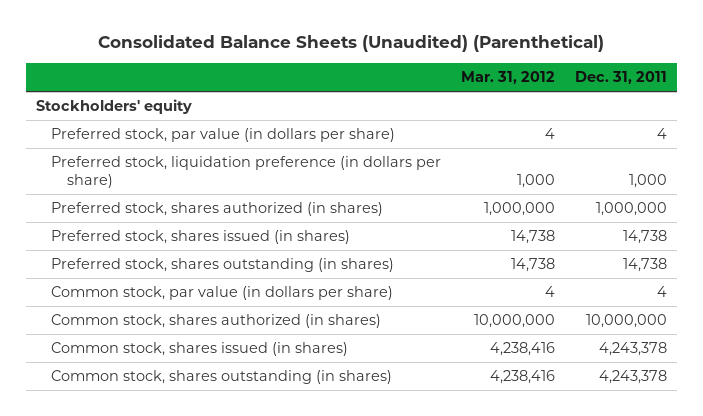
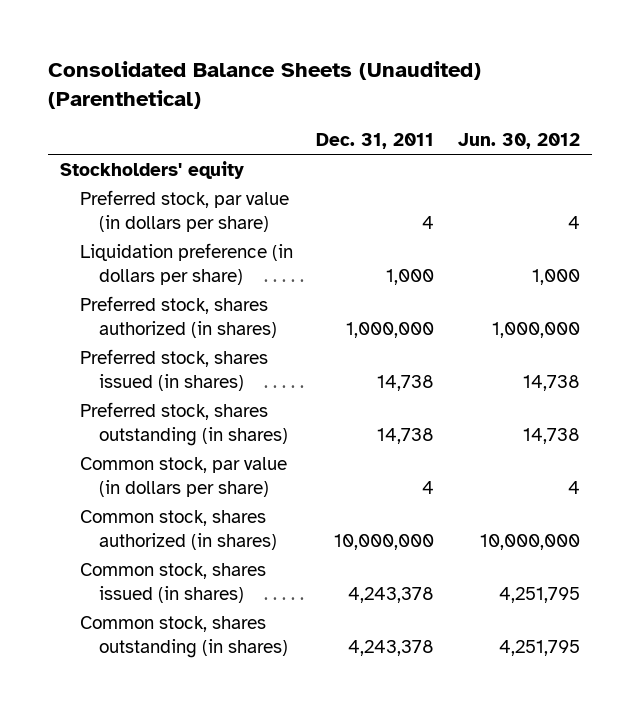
[461,71,556,85] Mar. 31, 2012 -> none
none -> [457,133,580,150] Jun. 30, 2012
[51,156,442,188] Preferred stock, liquidation preference (in dollars per share) -> [79,242,293,285] Liquidation preference (in dollars per share)

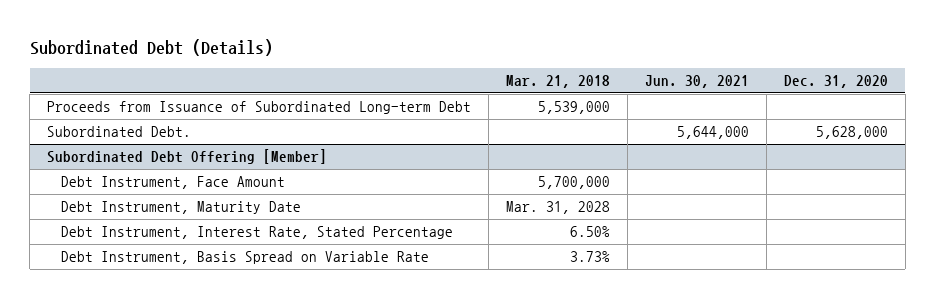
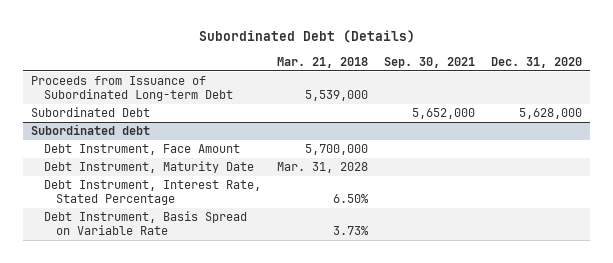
[645,75,750,89] Jun. 30, 2021 -> none
none -> [383,56,475,68] Sep. 30, 2021
[47,126,192,138] Subordinated Debt. -> [31,107,151,118] Subordinated Debt
[47,149,328,165] Subordinated Debt Offering [Member] -> [31,124,151,136] Subordinated debt

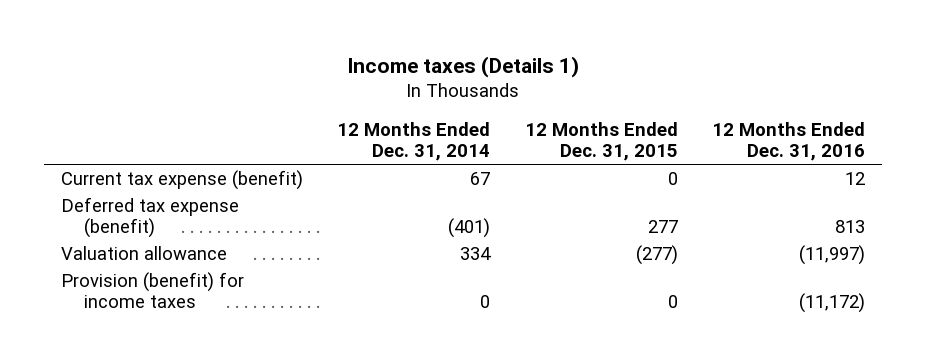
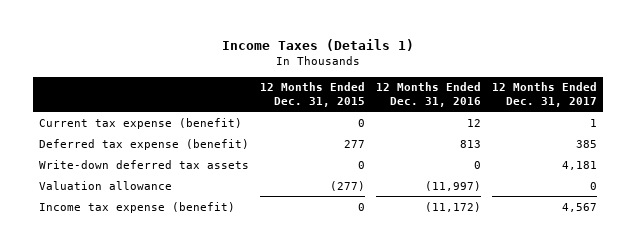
[347,55,580,78] Income taxes (Details 1) -> [222,39,415,52] Income Taxes (Details 1)
[337,121,491,162] 12 Months Ended Dec. 31, 2014 -> none
none -> [492,82,598,107] 12 Months Ended Dec. 31, 2017
none -> [38,159,249,169] Write-down deferred tax assets
[61,271,245,309] Provision (benefit) for income taxes -> [38,201,235,213] Income tax expense (benefit)

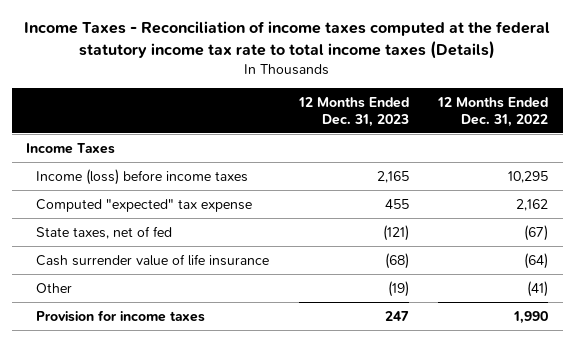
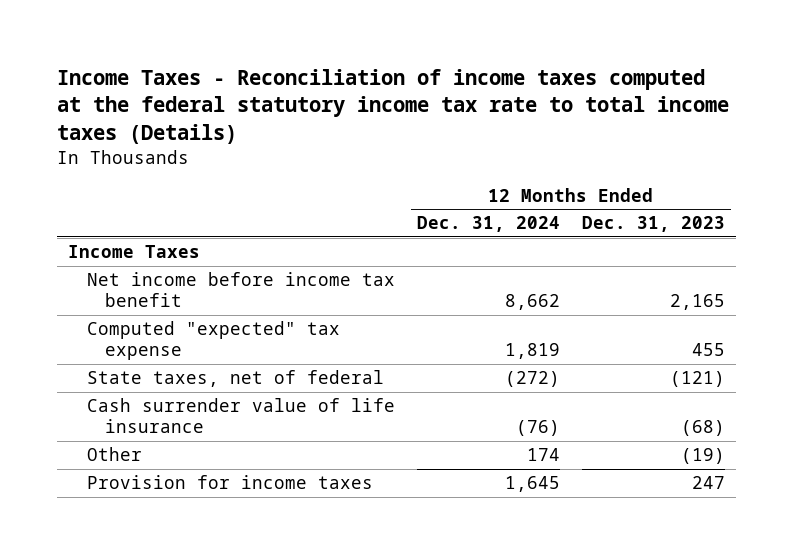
[437,97,549,127] 12 Months Ended Dec. 31, 2022 -> none
none -> [417,216,561,233] Dec. 31, 2024
[36,168,249,185] Income (loss) before income taxes -> [86,272,395,308] Net income before income tax benefit
[36,225,173,239] State taxes, net of fed -> [86,370,384,388] State taxes, net of federal

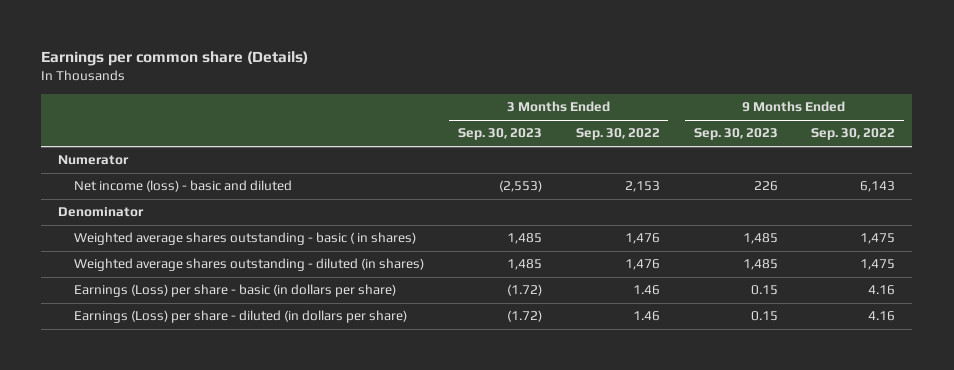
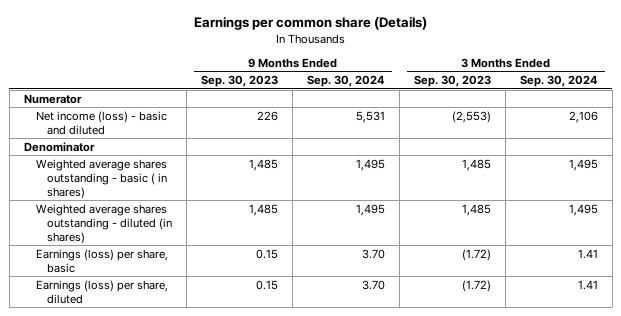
[575,128,660,141] Sep. 30, 2022 -> none
[811,128,896,141] Sep. 30, 2022 -> none
none -> [307,75,386,88] Sep. 30, 2024
none -> [519,75,598,88] Sep. 30, 2024
[74,284,397,298] Earnings (Loss) per share - basic (in dollars per share) -> [35,248,168,273] Earnings (loss) per share, basic
[74,310,408,324] Earnings (Loss) per share - diluted (in dollars per share) -> [35,279,168,304] Earnings (loss) per share, diluted

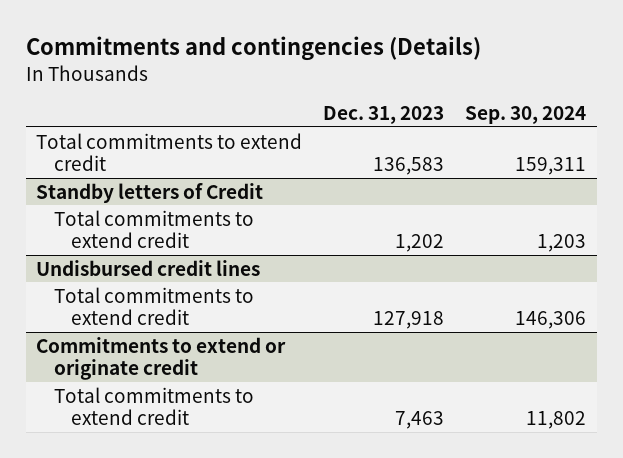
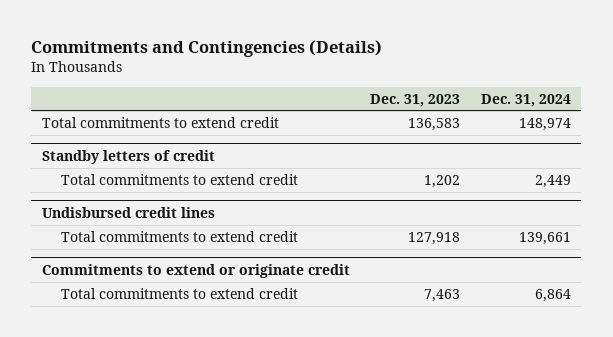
[25,36,481,62] Commitments and contingencies (Details) -> [31,40,383,58] Commitments and Contingencies (Details)
[465,106,587,125] Sep. 30, 2024 -> none
none -> [480,93,571,107] Dec. 31, 2024
[36,182,264,203] Standby letters of Credit -> [41,149,215,164] Standby letters of credit

